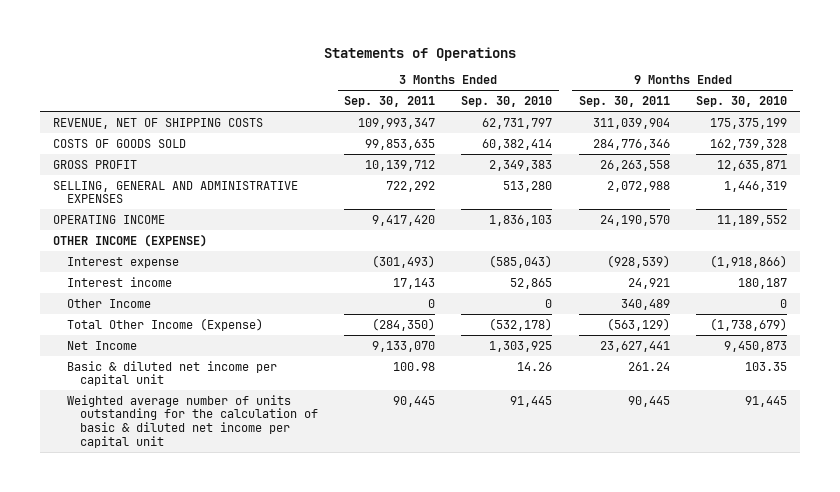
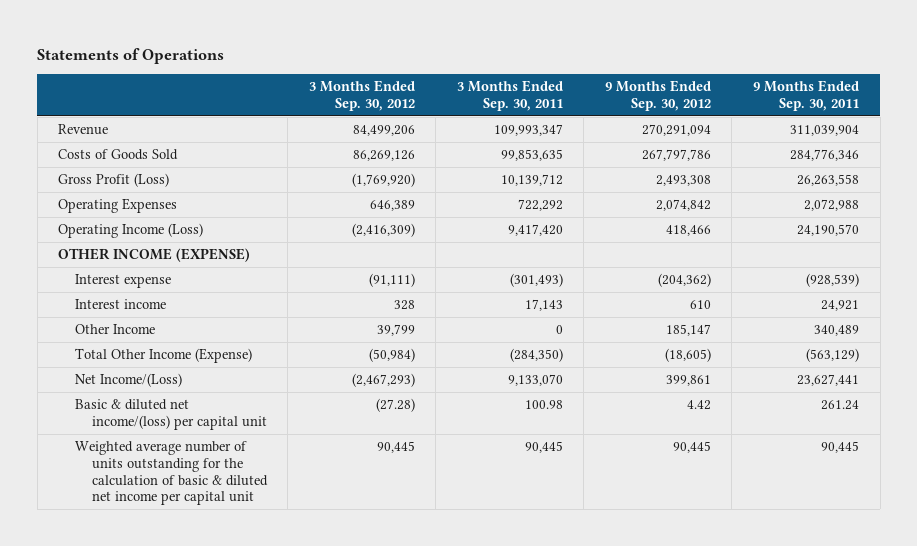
[461,95,553,107] Sep. 30, 2010 -> none
[695,95,787,107] Sep. 30, 2010 -> none
none -> [308,80,415,111] 3 Months Ended Sep. 30, 2012
none -> [604,80,711,111] 9 Months Ended Sep. 30, 2012
[53,117,264,129] REVENUE, NET OF SHIPPING COSTS -> [58,124,109,136] Revenue
[53,138,187,148] COSTS OF GOODS SOLD -> [58,149,179,161] Costs of Goods Sold
[53,159,138,169] GROSS PROFIT -> [58,173,170,188] Gross Profit (Loss)
[53,180,299,204] SELLING, GENERAL AND ADMINISTRATIVE EXPENSES -> [58,198,178,214] Operating Expenses
[53,214,166,224] OPERATING INCOME -> [58,223,204,239] Operating Income (Loss)
[66,340,137,350] Net Income -> [74,373,182,388] Net Income/(Loss)
[66,360,277,387] Basic & diluted net income per capital unit -> [74,399,267,430] Basic & diluted net income/(loss) per capital unit

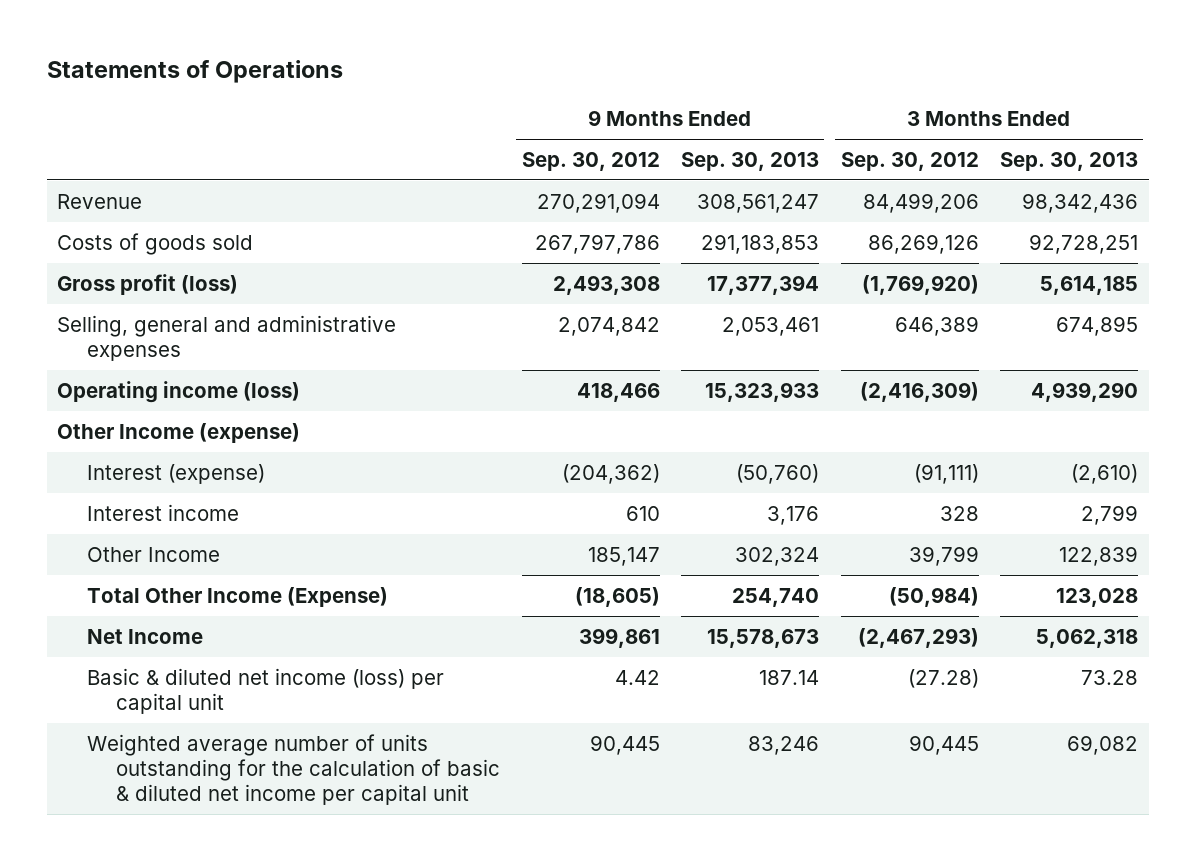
[456,80,563,111] 3 Months Ended Sep. 30, 2011 -> none
[752,80,859,111] 9 Months Ended Sep. 30, 2011 -> none
none -> [681,151,820,171] Sep. 30, 2013
none -> [999,151,1138,171] Sep. 30, 2013
[58,149,179,161] Costs of Goods Sold -> [57,232,254,255] Costs of goods sold
[58,173,170,188] Gross Profit (Loss) -> [57,273,239,295] Gross profit (loss)
[58,198,178,214] Operating Expenses -> [57,314,397,361] Selling, general and administrative expenses
[58,223,204,239] Operating Income (Loss) -> [57,380,301,403] Operating income (loss)
[58,248,251,263] OTHER INCOME (EXPENSE) -> [57,422,301,443] Other Income (expense)
[74,274,171,289] Interest expense -> [86,463,265,484] Interest (expense)
[74,373,182,388] Net Income/(Loss) -> [86,628,203,644] Net Income
[74,399,267,430] Basic & diluted net income/(loss) per capital unit -> [86,667,444,714] Basic & diluted net income (loss) per capital unit

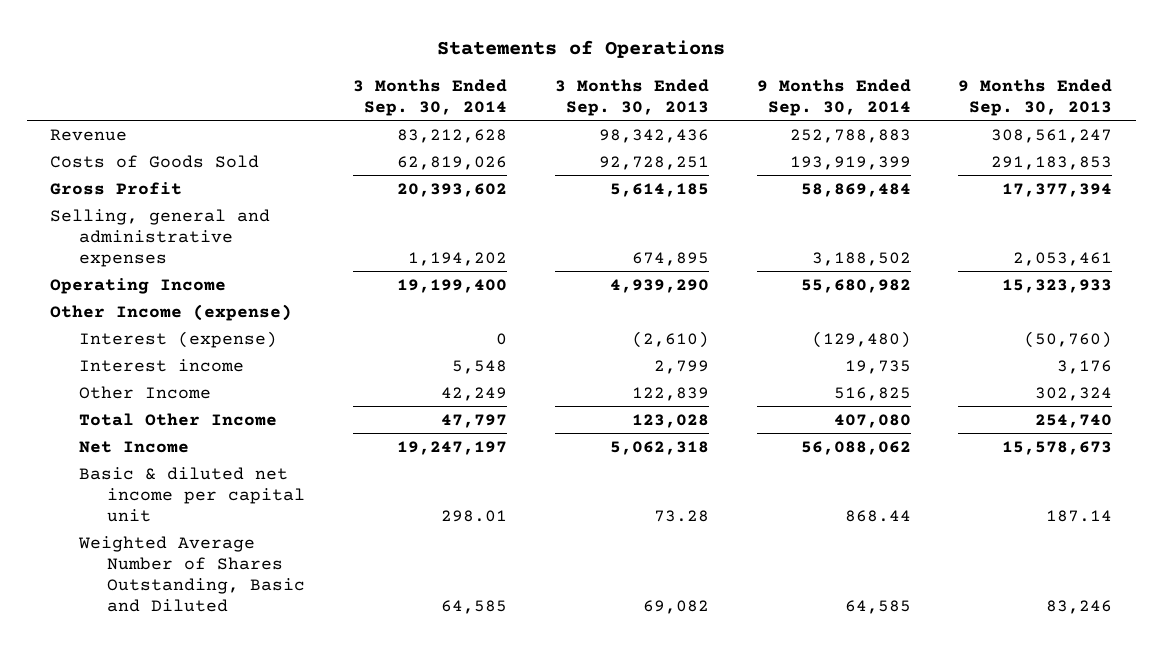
[521,151,660,171] Sep. 30, 2012 -> none
[840,151,979,171] Sep. 30, 2012 -> none
none -> [353,79,508,117] 3 Months Ended Sep. 30, 2014
none -> [756,79,911,117] 9 Months Ended Sep. 30, 2014
[57,232,254,255] Costs of goods sold -> [50,154,260,168] Costs of Goods Sold
[57,273,239,295] Gross profit (loss) -> [50,181,183,195] Gross Profit
[57,380,301,403] Operating income (loss) -> [50,277,227,294] Operating Income
[86,586,388,607] Total Other Income (Expense) -> [78,412,277,426] Total Other Income
[86,667,444,714] Basic & diluted net income (loss) per capital unit -> [78,466,306,522] Basic & diluted net income per capital unit
[86,733,501,805] Weighted average number of units outstanding for the calculation of basic & diluted net income per capital unit -> [77,535,306,612] Weighted Average Number of Shares Outstanding, Basic and Diluted

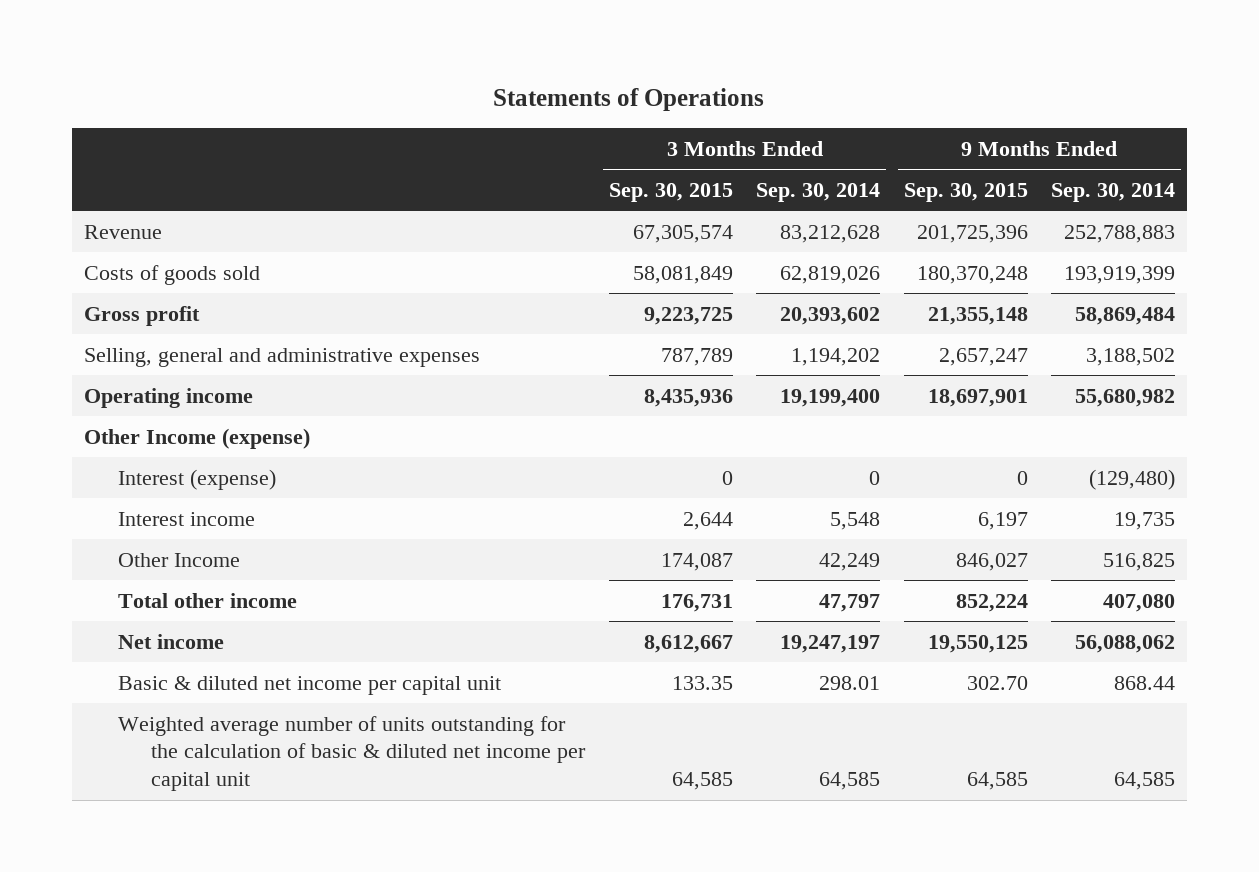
[554,79,709,117] 3 Months Ended Sep. 30, 2013 -> none
[958,79,1113,117] 9 Months Ended Sep. 30, 2013 -> none
none -> [608,182,733,202] Sep. 30, 2015
none -> [903,182,1028,202] Sep. 30, 2015
[50,154,260,168] Costs of Goods Sold -> [83,264,260,285] Costs of goods sold
[50,181,183,195] Gross Profit -> [83,305,200,326] Gross profit
[50,277,227,294] Operating Income -> [83,387,253,408] Operating income
[78,412,277,426] Total Other Income -> [117,592,297,608] Total other income
[78,440,189,453] Net Income -> [117,633,224,649] Net income
[77,535,306,612] Weighted Average Number of Shares Outstanding, Basic and Diluted -> [117,715,587,792] Weighted average number of units outstanding for the calculation of basic & diluted net income per capital unit

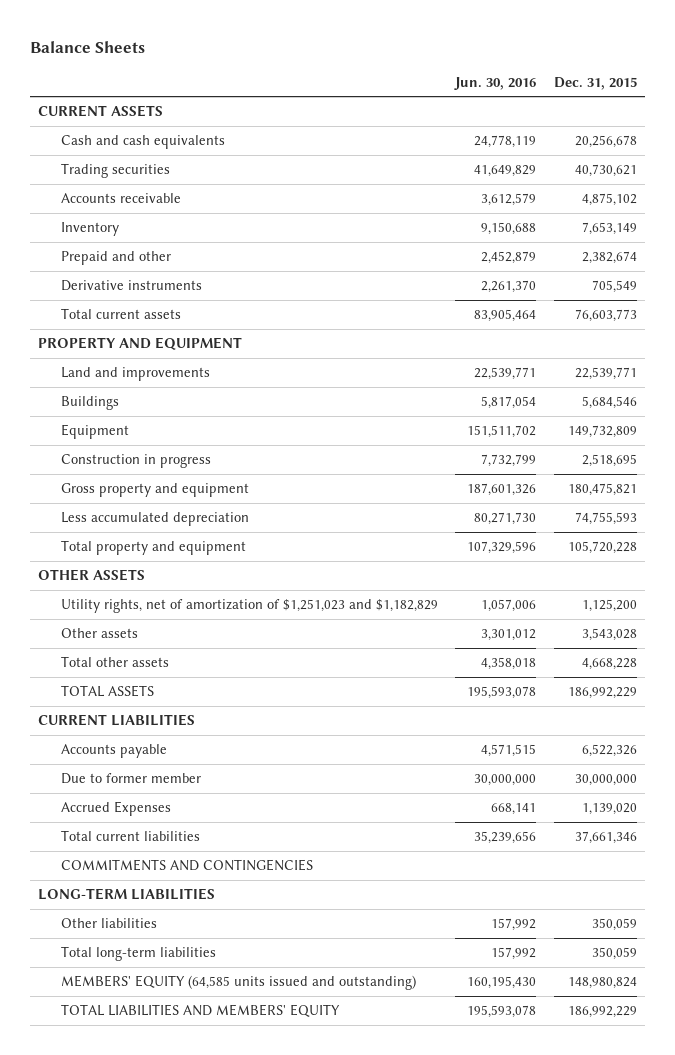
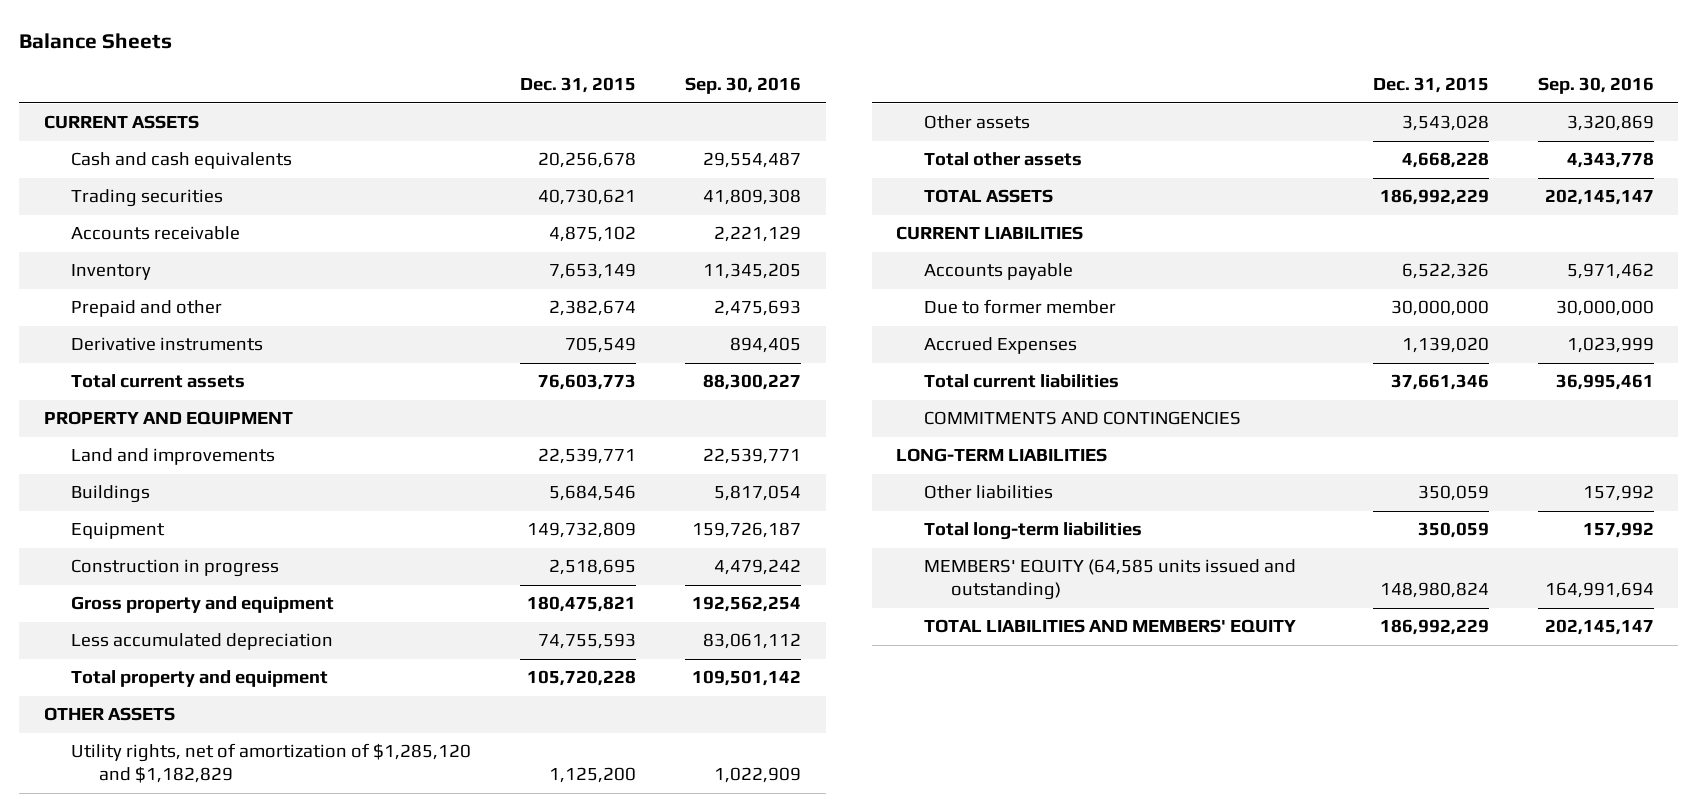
[454,76,537,90] Jun. 30, 2016 -> none
none -> [685,77,802,95] Sep. 30, 2016
[61,599,439,614] Utility rights, net of amortization of $1,251,023 and $1,182,829 -> [71,743,472,784] Utility rights, net of amortization of $1,285,120 and $1,182,829

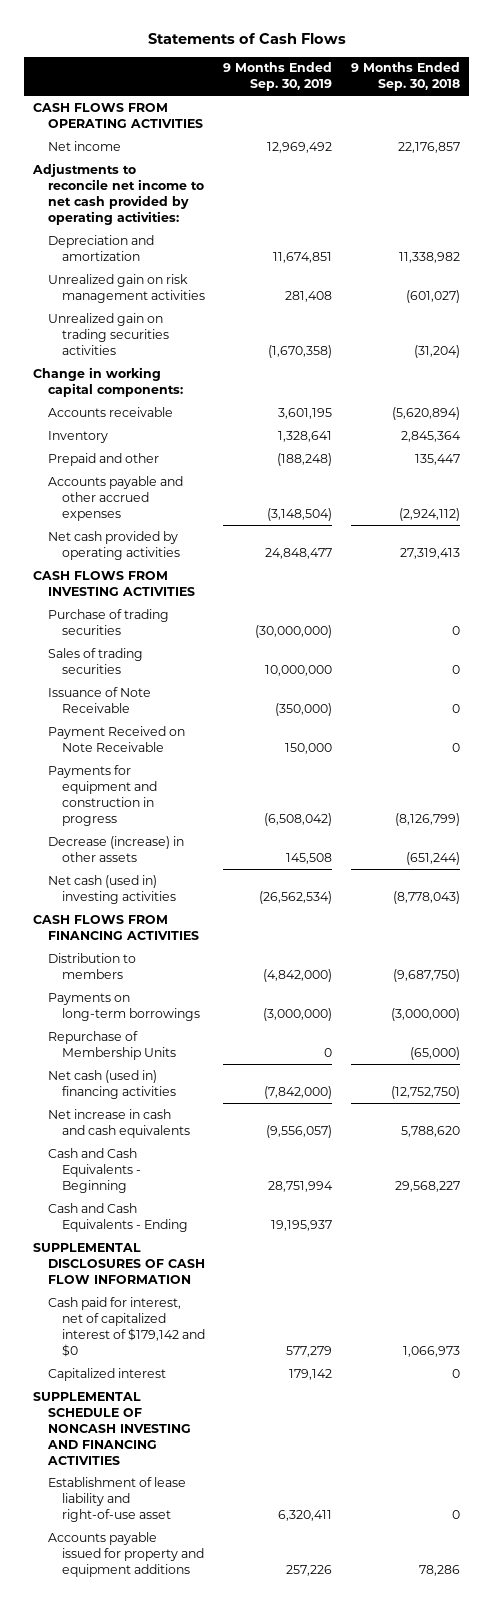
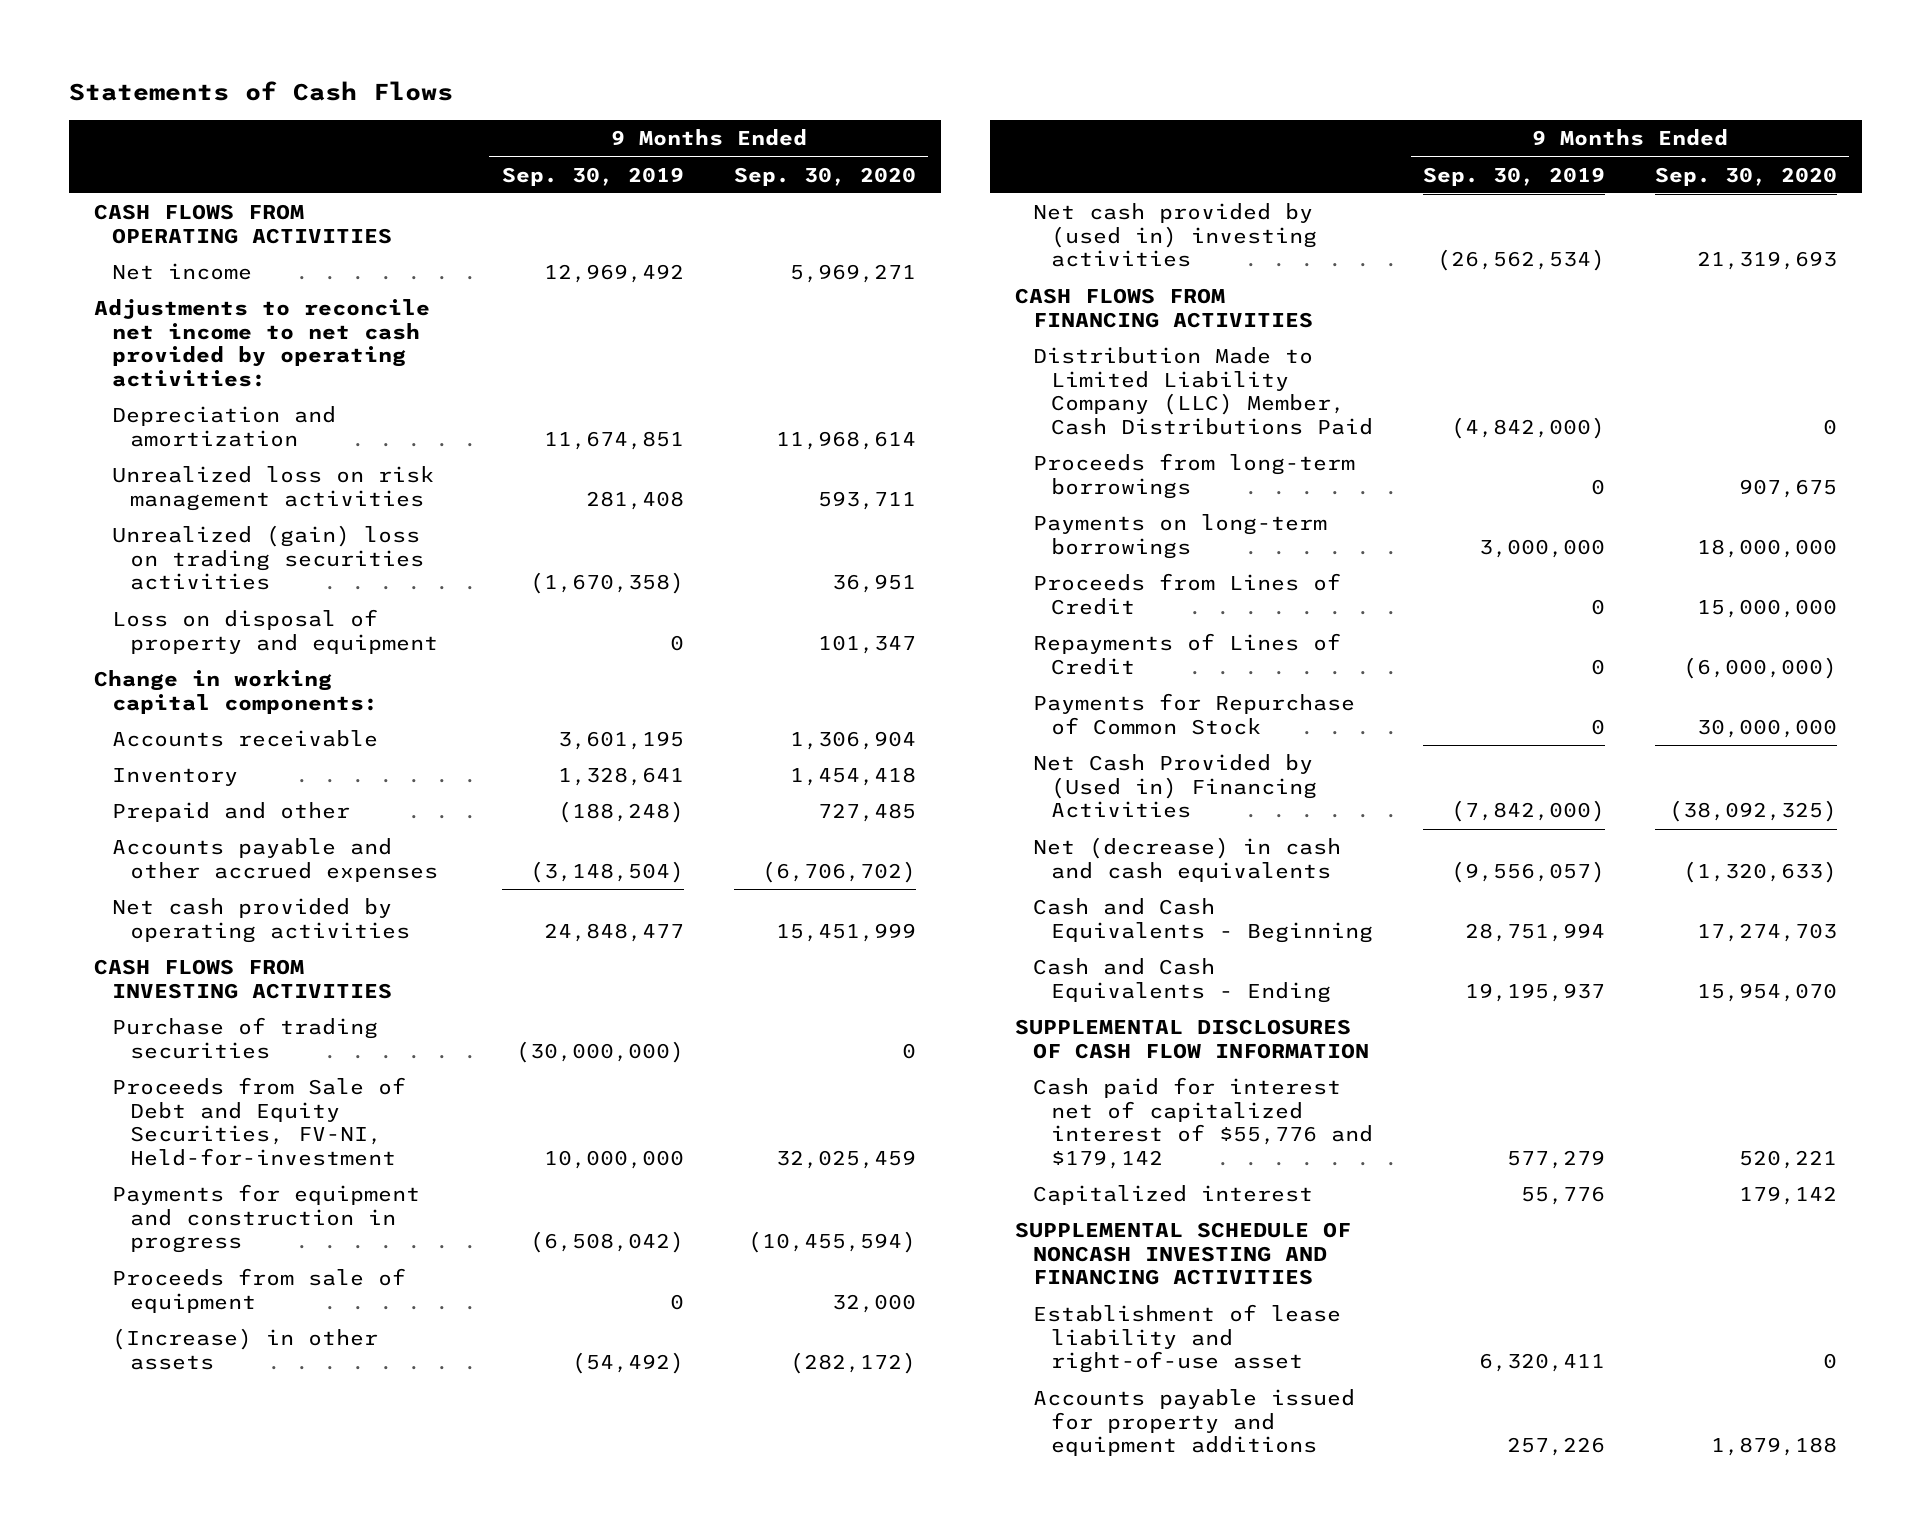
[350,62,460,92] 9 Months Ended Sep. 30, 2018 -> none
none -> [733,166,916,186] Sep. 30, 2020
[47,273,206,303] Unrealized gain on risk management activities -> [112,466,435,511] Unrealized loss on risk management activities
[47,312,170,355] Unrealized gain on trading securities activities -> [112,525,425,591] Unrealized (gain) loss on trading securities activities
none -> [112,609,439,654] Loss on disposal of property and equipment
[47,686,151,713] Issuance of Note Receivable -> none
[47,725,185,752] Payment Received on Note Receivable -> none
[47,647,143,674] Sales of trading securities -> [112,1077,407,1166] Proceeds from Sale of Debt and Equity Securities, FV-NI, Held-for-investment
none -> [112,1268,407,1313] Proceeds from sale of equipment
[47,835,184,862] Decrease (increase) in other assets -> [112,1328,379,1370] (Increase) in other assets
[286,852,333,864] 145,508 -> [571,1351,684,1374] (54,492)
[47,874,177,904] Net cash (used in) investing activities -> [1033,203,1318,268] Net cash provided by (used in) investing activities
[47,952,136,979] Distribution to members -> [1033,347,1374,435] Distribution Made to Limited Liability Company (LLC) Member, Cash Distributions Paid
none -> [1033,453,1356,499] Proceeds from long-term borrowings
[263,1007,333,1021] (3,000,000) -> [1479,538,1606,558] 3,000,000
none -> [1033,573,1342,615] Proceeds from Lines of Credit
none -> [1033,633,1342,675] Repayments of Lines of Credit
[47,1030,177,1060] Repurchase of Membership Units -> [1033,693,1356,735] Payments for Repurchase of Common Stock
[47,1069,177,1099] Net cash (used in) financing activities -> [1033,754,1318,819] Net Cash Provided by (Used in) Financing Activities
[47,1108,191,1138] Net increase in cash and cash equivalents -> [1033,837,1342,882] Net (decrease) in cash and cash equivalents
[47,1296,206,1357] Cash paid for interest, net of capitalized interest of $179,142 and $0 -> [1033,1077,1374,1169] Cash paid for interest net of capitalized interest of $55,776 and $179,142
[289,1368,333,1380] 179,142 -> [1521,1186,1606,1206] 55,776

